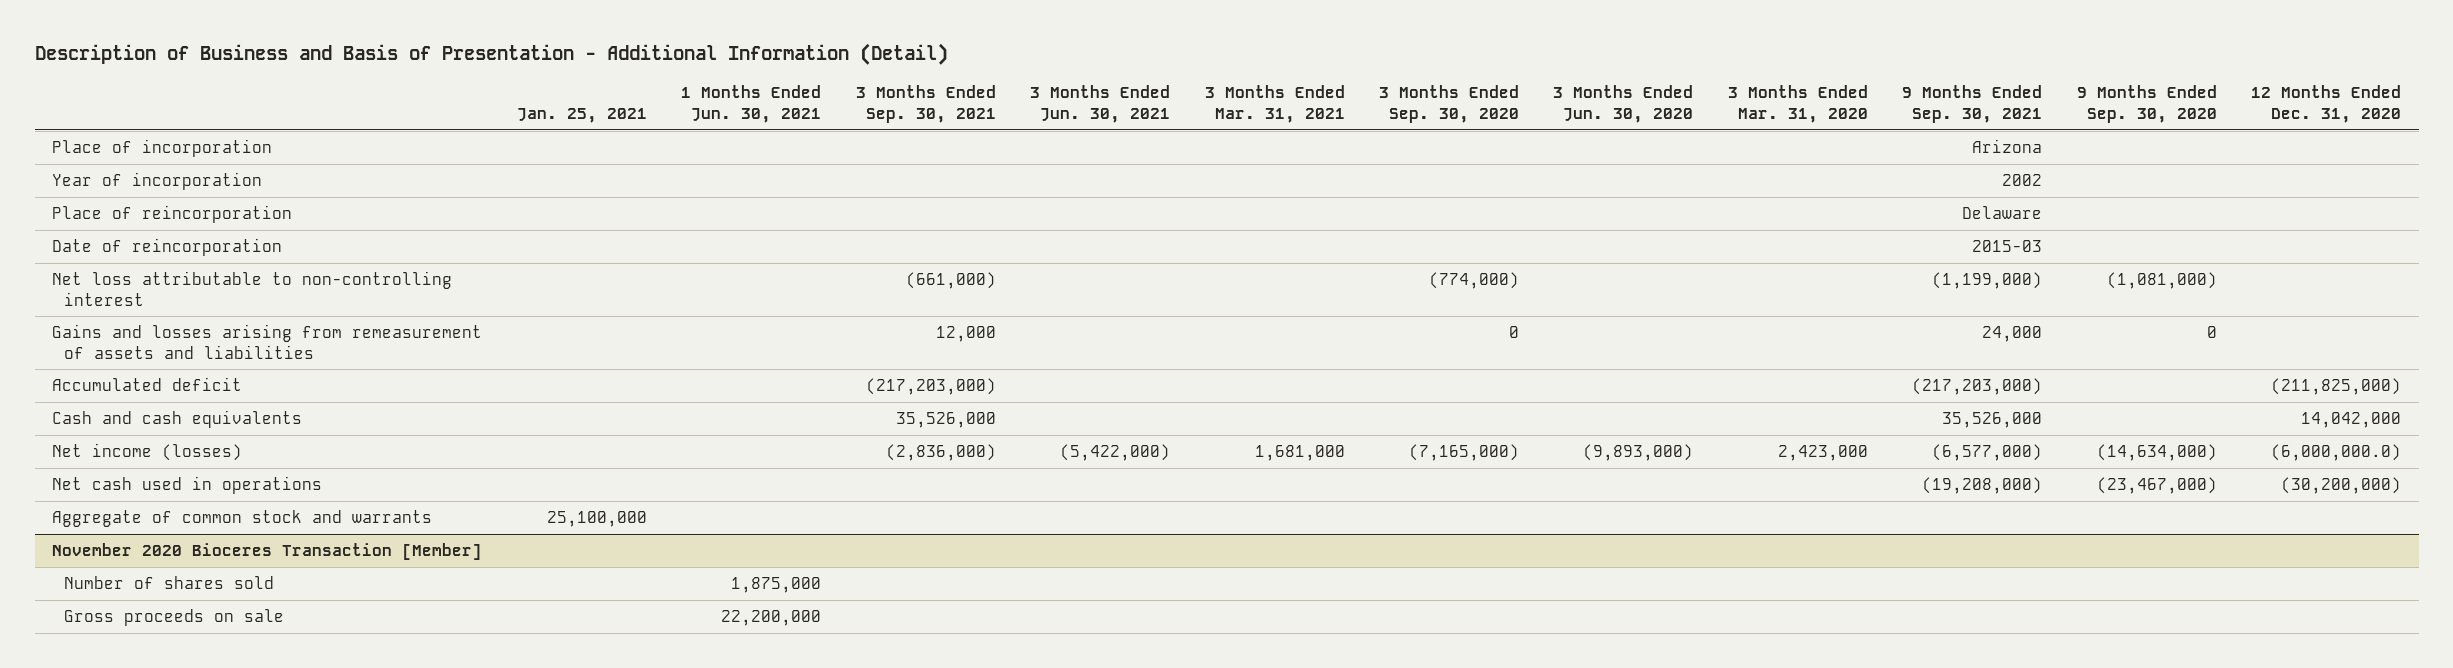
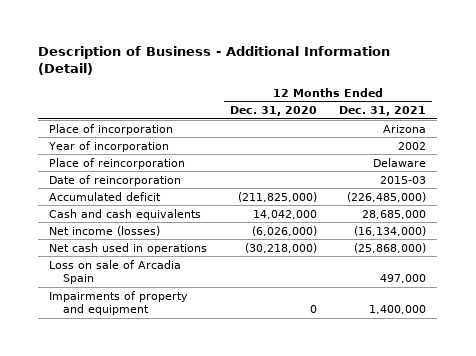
[34,42,948,65] Description of Business and Basis of Presentation - Additional Information (Detail) -> [38,45,391,76] Description of Business - Additional Information (Detail)
[516,107,647,123] Jan. 25, 2021 -> none
[681,85,822,123] 1 Months Ended Jun. 30, 2021 -> none
[855,85,996,123] 3 Months Ended Sep. 30, 2021 -> none
[1030,85,1171,123] 3 Months Ended Jun. 30, 2021 -> none
[1204,85,1345,123] 3 Months Ended Mar. 31, 2021 -> none
[1378,85,1519,123] 3 Months Ended Sep. 30, 2020 -> none
[1553,85,1694,123] 3 Months Ended Jun. 30, 2020 -> none
[1727,85,1868,123] 3 Months Ended Mar. 31, 2020 -> none
[1902,85,2043,123] 9 Months Ended Sep. 30, 2021 -> none
[2076,85,2217,123] 9 Months Ended Sep. 30, 2020 -> none
none -> [339,106,427,117] Dec. 31, 2021
[52,271,453,306] Net loss attributable to non-controlling interest -> none
[52,324,483,359] Gains and losses arising from remeasurement of assets and liabilities -> none
[52,510,433,528] Aggregate of common stock and warrants -> none
[52,543,483,561] November 2020 Bioceres Transaction [Member] -> none
[63,576,274,590] Number of shares sold -> none
[63,609,284,627] Gross proceeds on sale -> none
[2271,444,2402,462] (6,000,000.0) -> [251,225,317,236] (6,026,000)
[2281,477,2402,495] (30,200,000) -> [244,242,317,253] (30,218,000)
none -> [49,259,182,285] Loss on sale of Arcadia Spain
none -> [49,290,189,316] Impairments of property and equipment

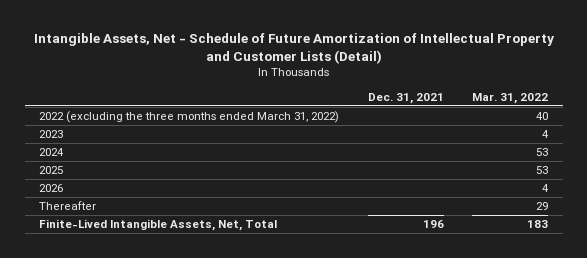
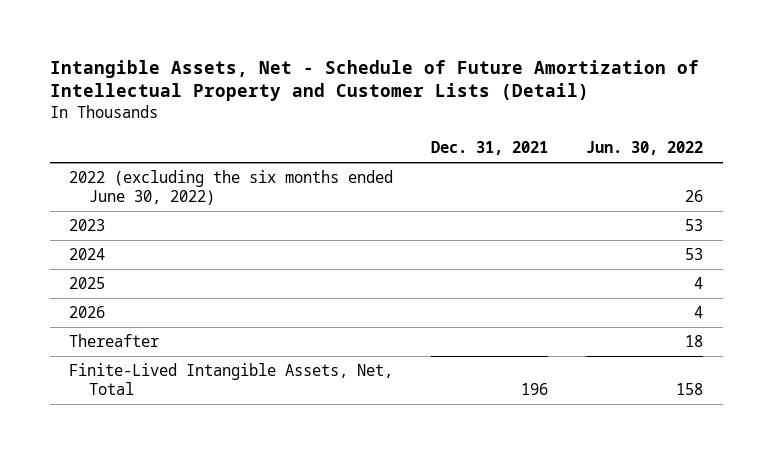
[472,93,549,105] Mar. 31, 2022 -> none
none -> [586,141,704,156] Jun. 30, 2022
[38,111,339,124] 2022 (excluding the three months ended March 31, 2022) -> [68,169,393,205] 2022 (excluding the six months ended June 30, 2022)

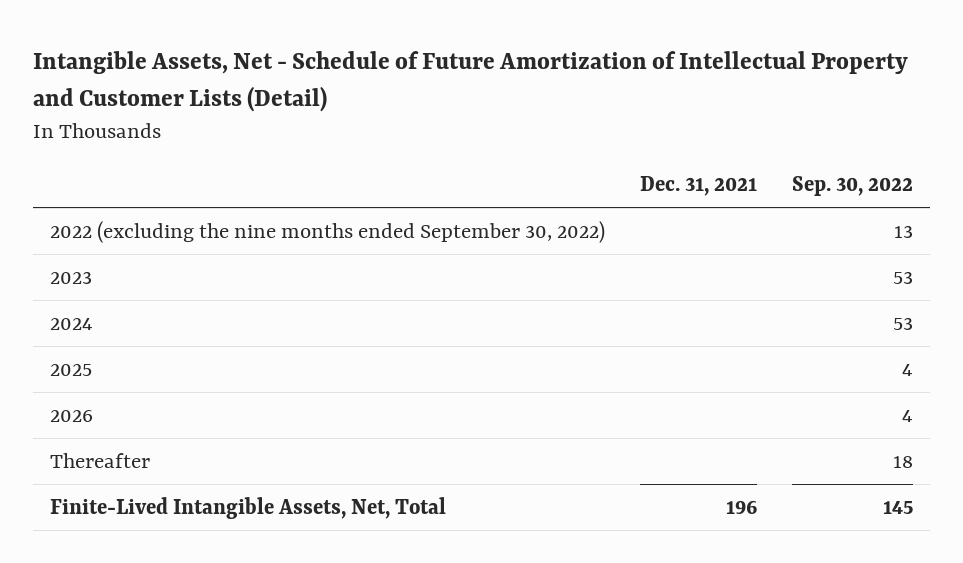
[586,141,704,156] Jun. 30, 2022 -> none
none -> [791,176,913,197] Sep. 30, 2022
[68,169,393,205] 2022 (excluding the six months ended June 30, 2022) -> [49,220,605,243] 2022 (excluding the nine months ended September 30, 2022)

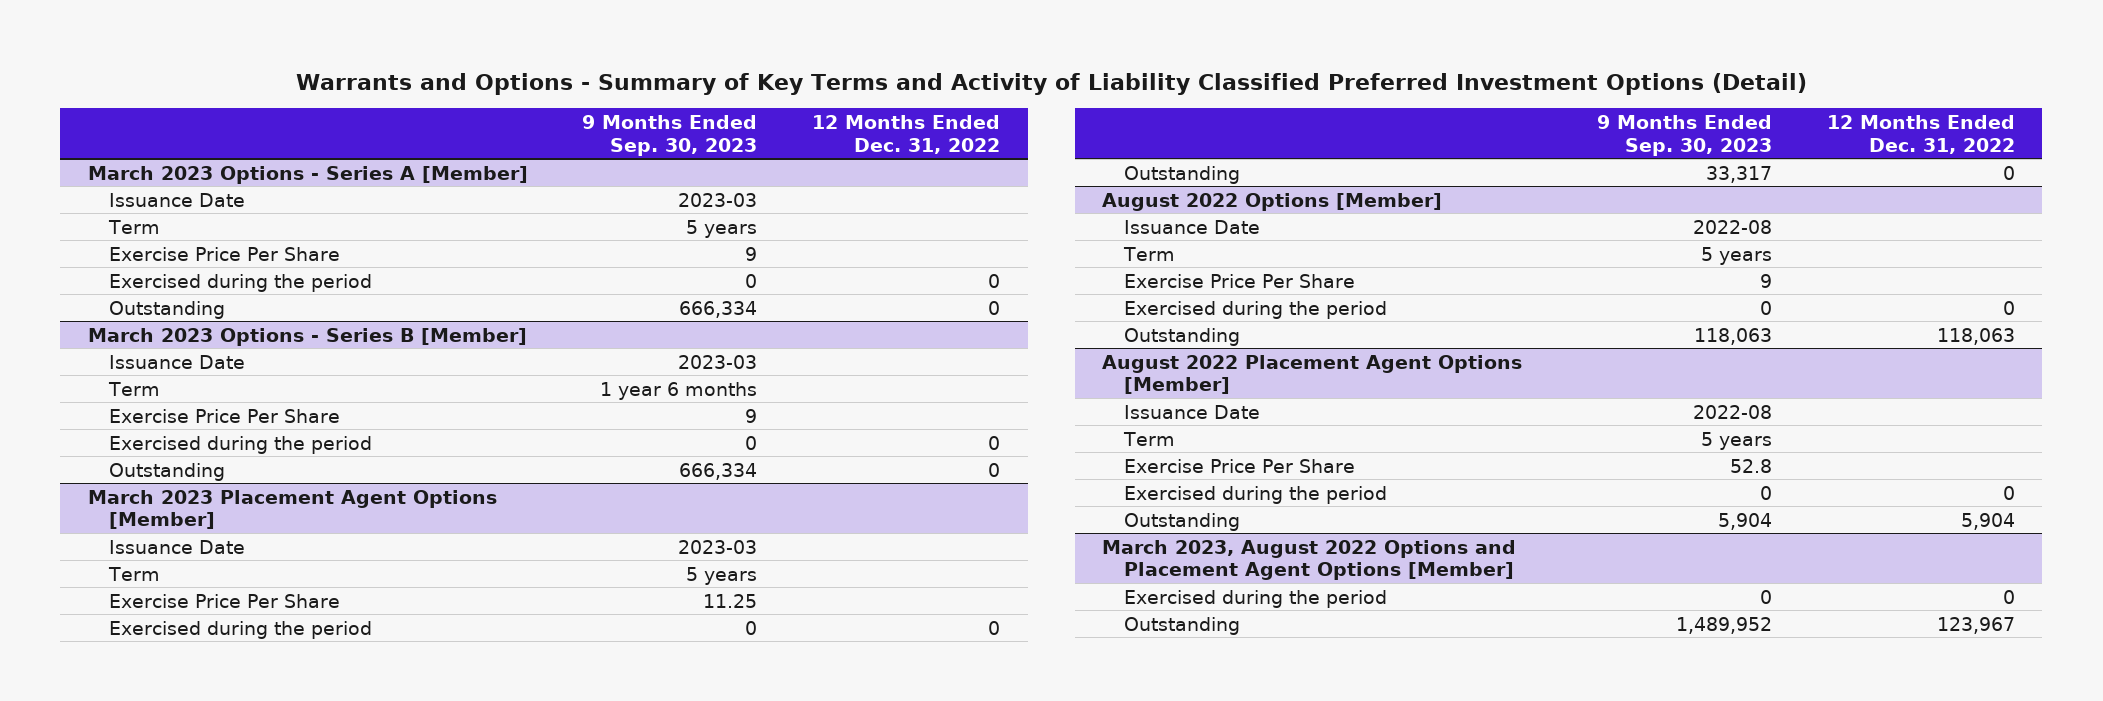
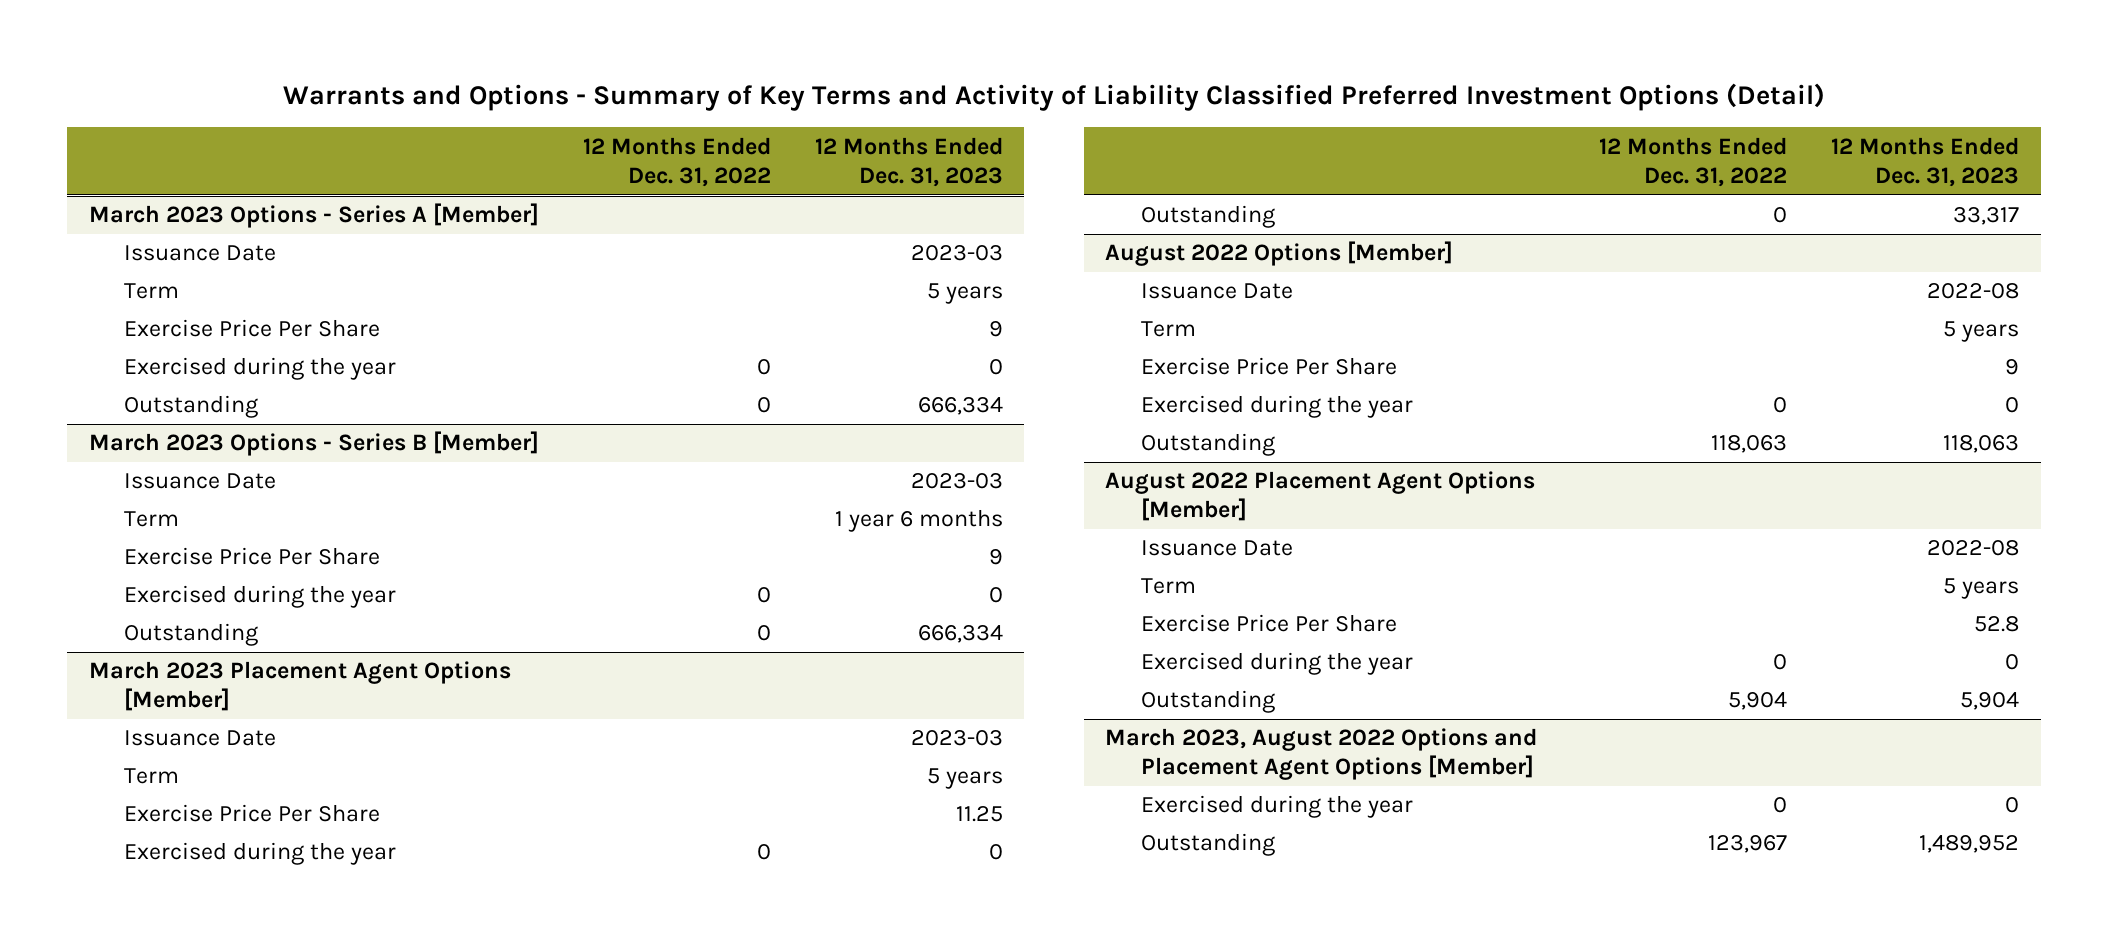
[582,115,758,156] 9 Months Ended Sep. 30, 2023 -> none
none -> [814,136,1003,187] 12 Months Ended Dec. 31, 2023
[109,273,373,292] Exercised during the period -> [124,357,397,381] Exercised during the year
[109,435,373,454] Exercised during the period -> [124,585,397,609] Exercised during the year
[109,620,373,639] Exercised during the period -> [124,842,397,866] Exercised during the year
[1123,300,1387,319] Exercised during the period -> [1140,395,1413,419] Exercised during the year
[1123,485,1387,504] Exercised during the period -> [1140,652,1413,676] Exercised during the year
[1123,589,1387,608] Exercised during the period -> [1140,795,1413,819] Exercised during the year

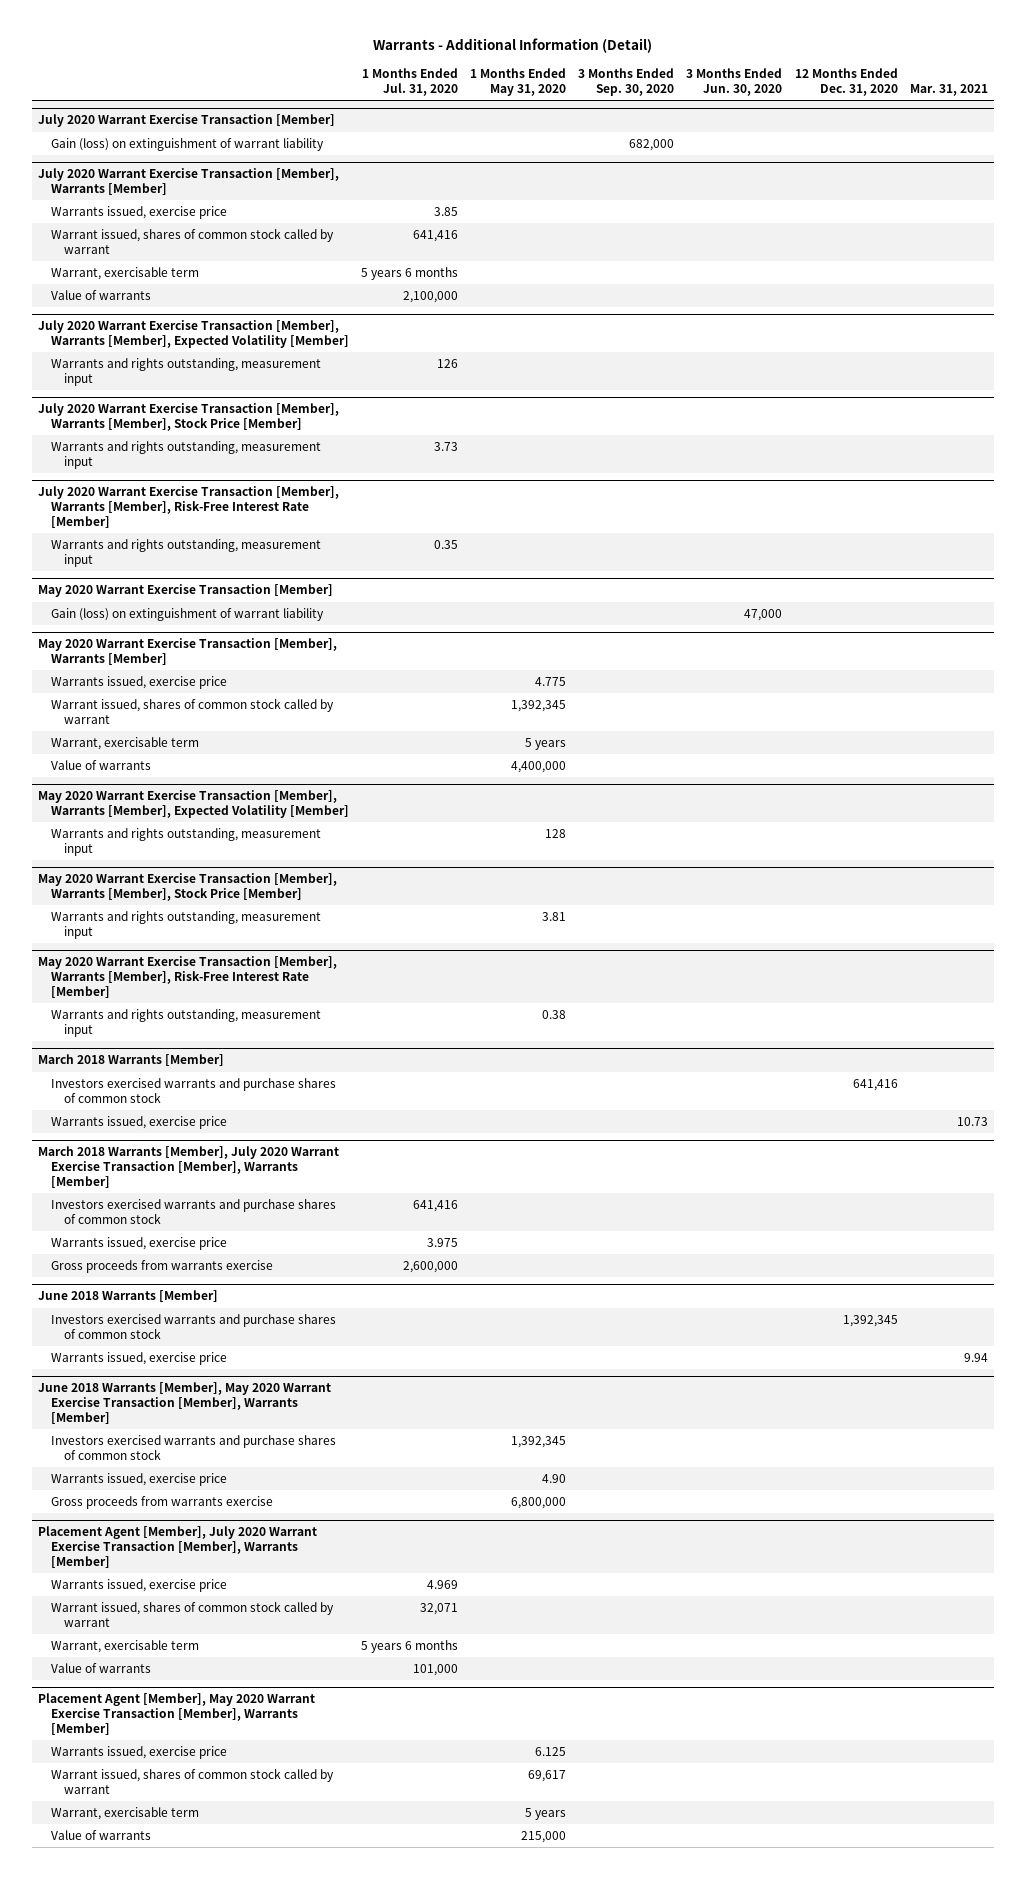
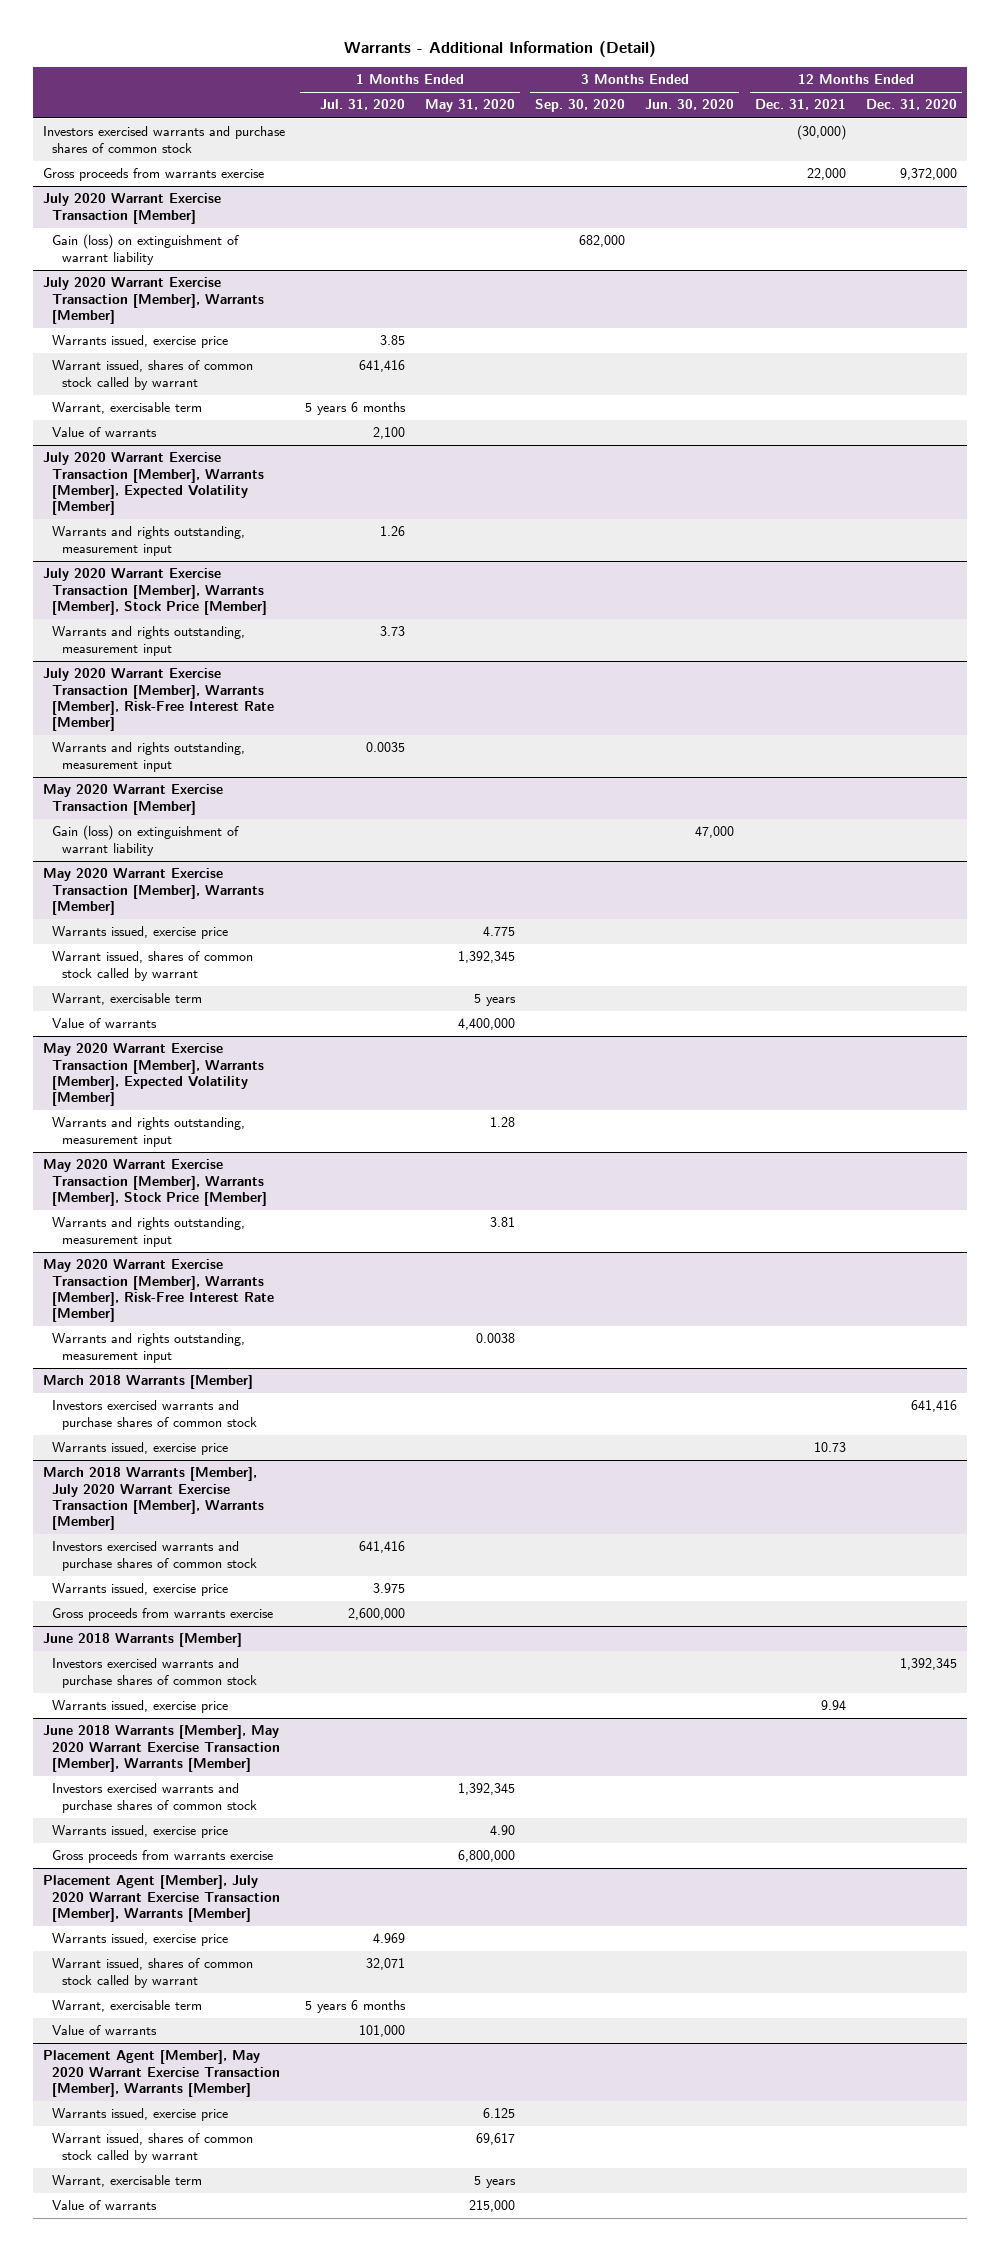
[909,83,988,96] Mar. 31, 2021 -> none
none -> [754,99,846,111] Dec. 31, 2021
none -> [42,126,285,153] Investors exercised warrants and purchase shares of common stock
none -> [42,168,264,182] Gross proceeds from warrants exercise
[403,290,459,303] 2,100,000 -> [372,427,405,440] 2,100
[437,358,459,368] 126 -> [379,526,405,537] 1.26
[434,539,459,549] 0.35 -> [365,742,405,753] 0.0035
[545,828,567,838] 128 -> [490,1117,516,1128] 1.28
[542,1009,567,1019] 0.38 -> [476,1333,516,1344] 0.0038

